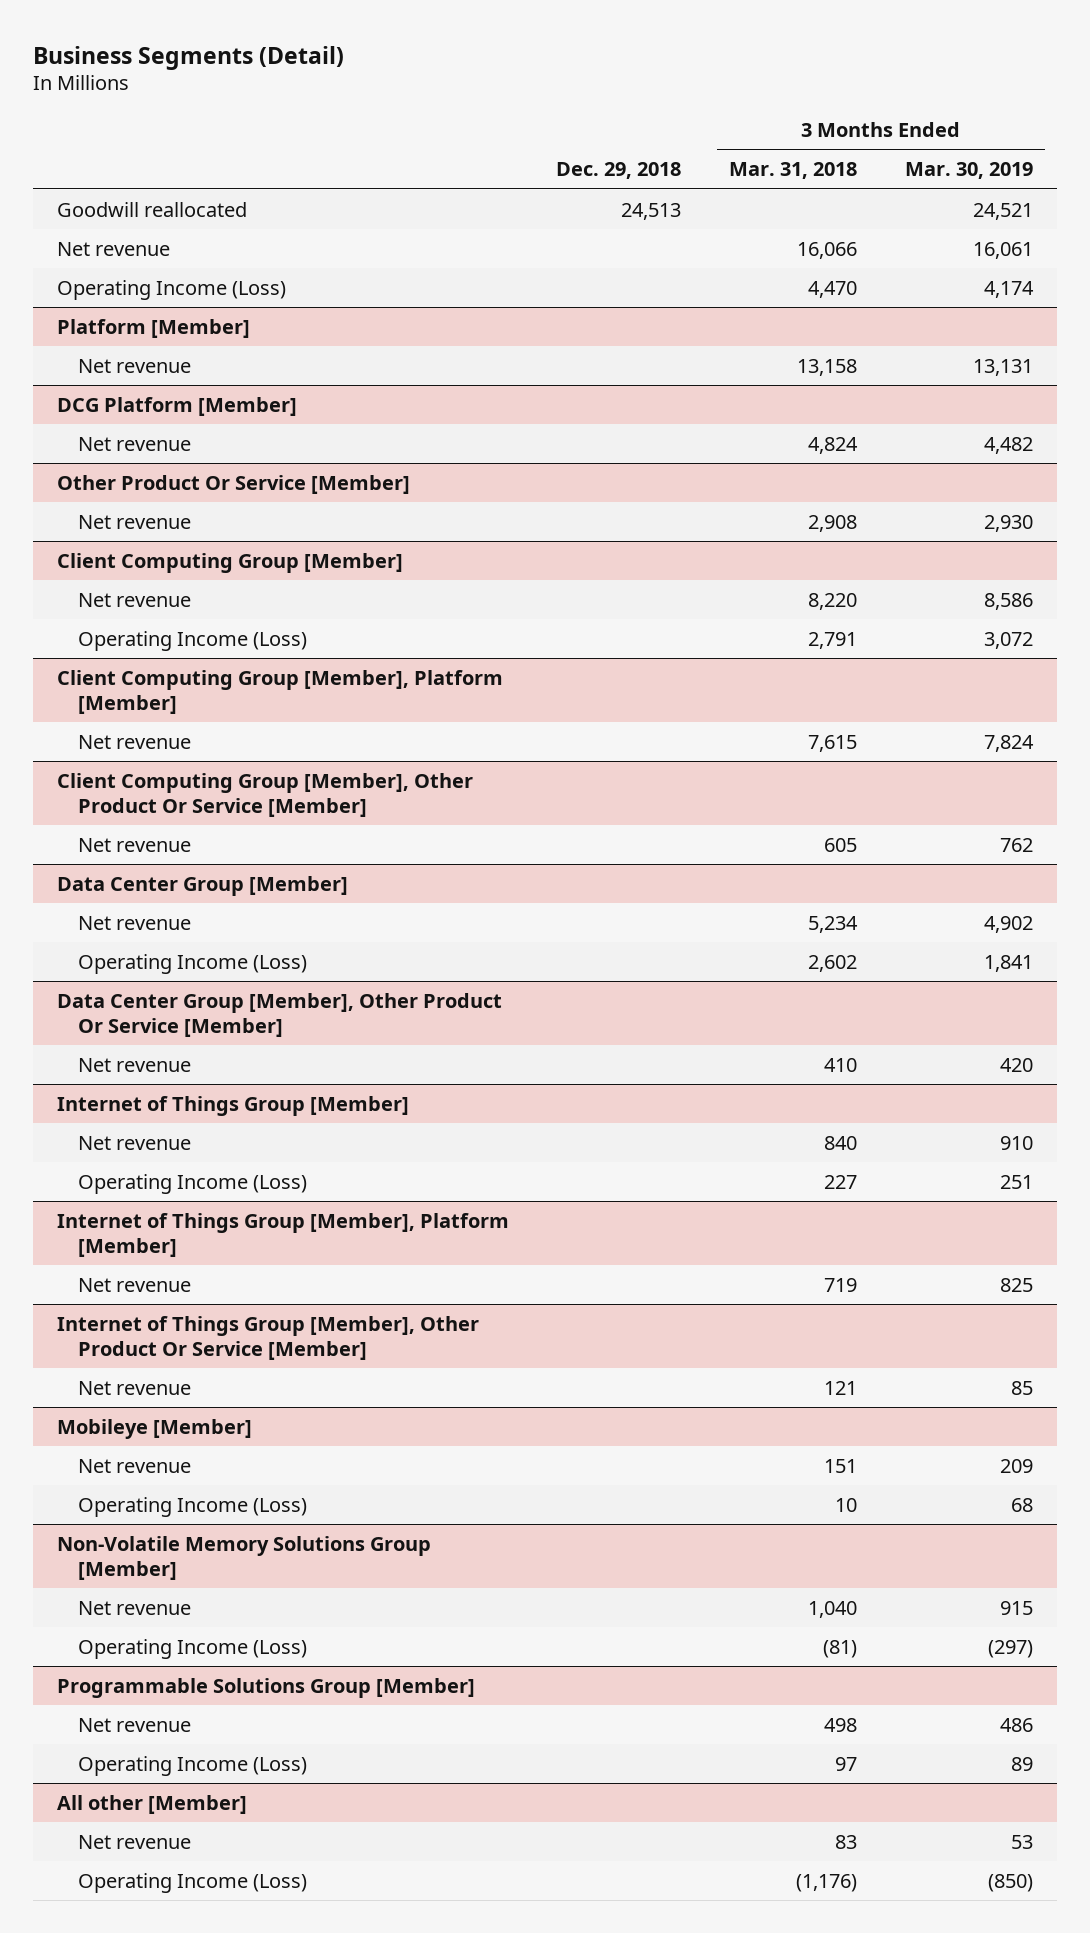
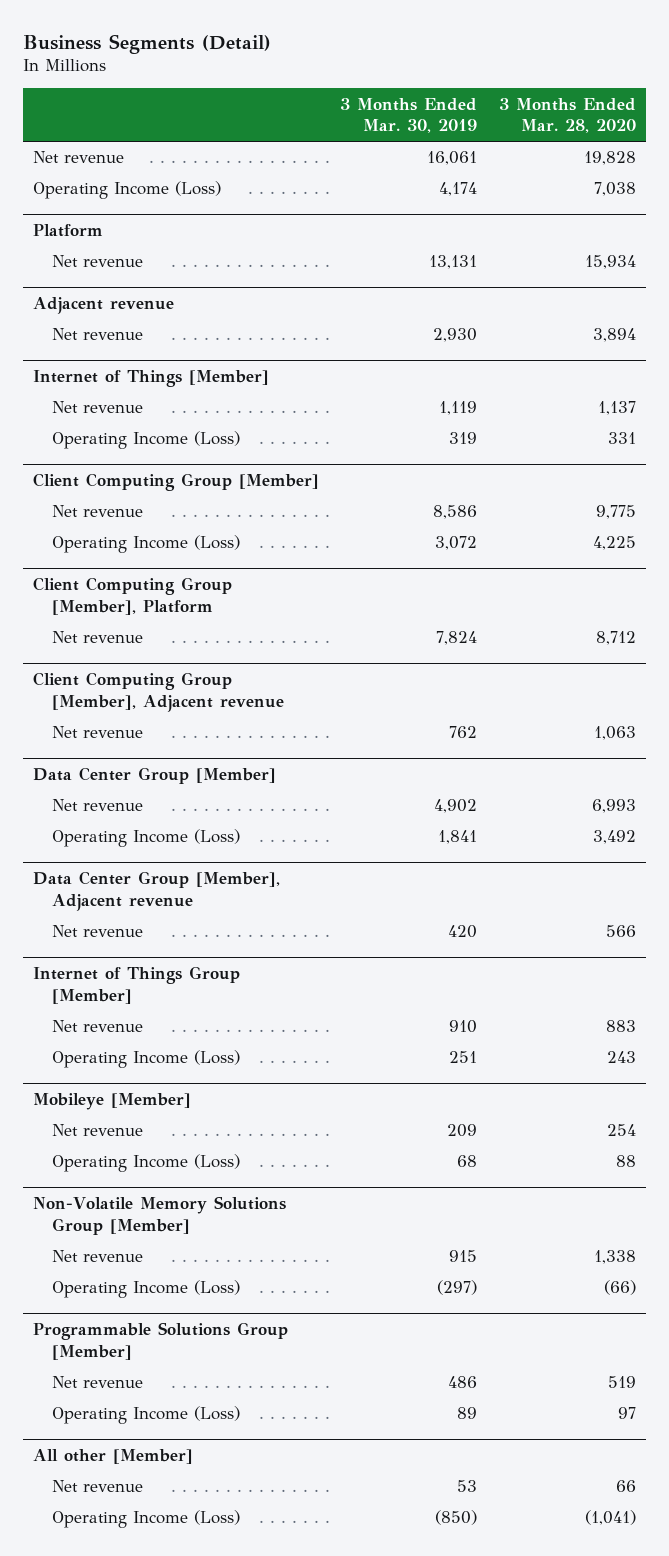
[556,162,682,180] Dec. 29, 2018 -> none
[729,162,858,180] Mar. 31, 2018 -> none
none -> [498,97,636,134] 3 Months Ended Mar. 28, 2020
[56,201,247,217] Goodwill reallocated -> none
[56,318,250,338] Platform [Member] -> [33,224,104,238] Platform
[56,396,297,416] DCG Platform [Member] -> none
[78,436,192,451] Net revenue -> none
[56,474,410,494] Other Product Or Service [Member] -> [33,297,175,315] Adjacent revenue
none -> [33,370,270,388] Internet of Things [Member]
none -> [52,401,144,414] Net revenue
none -> [52,431,241,450] Operating Income (Loss)
[56,669,503,715] Client Computing Group [Member], Platform [Member] -> [33,577,233,615] Client Computing Group [Member], Platform
[56,772,473,818] Client Computing Group [Member], Other Product Or Service [Member] -> none
none -> [33,672,285,712] Client Computing Group [Member], Adjacent revenue
[56,992,502,1038] Data Center Group [Member], Other Product Or Service [Member] -> none
none -> [33,871,281,911] Data Center Group [Member], Adjacent revenue
[56,1212,509,1258] Internet of Things Group [Member], Platform [Member] -> none
[78,1277,192,1292] Net revenue -> none
[56,1315,479,1361] Internet of Things Group [Member], Other Product Or Service [Member] -> none
[78,1380,192,1395] Net revenue -> none

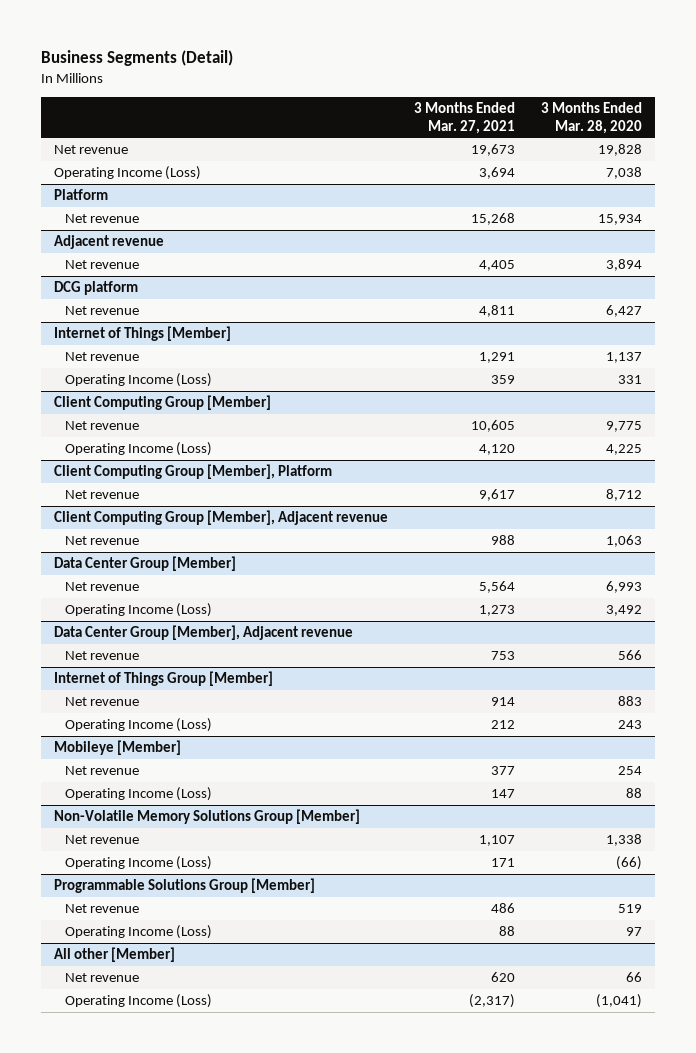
[340,97,478,134] 3 Months Ended Mar. 30, 2019 -> none
none -> [413,102,515,134] 3 Months Ended Mar. 27, 2021
none -> [53,280,138,295] DCG platform
none -> [65,305,140,315] Net revenue

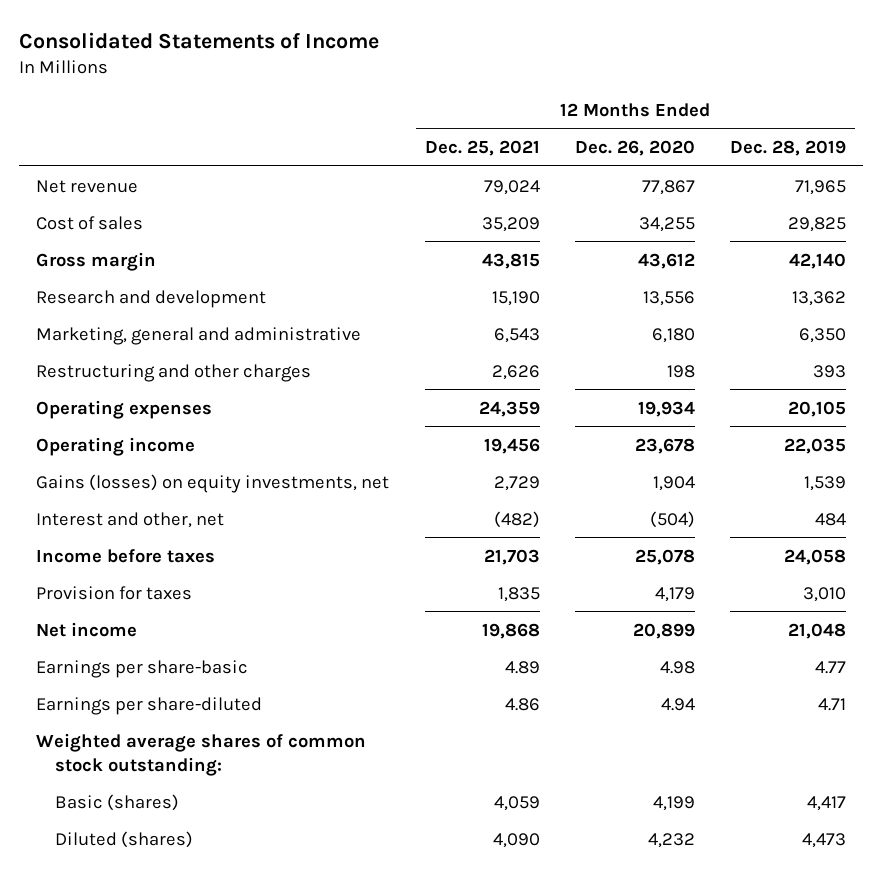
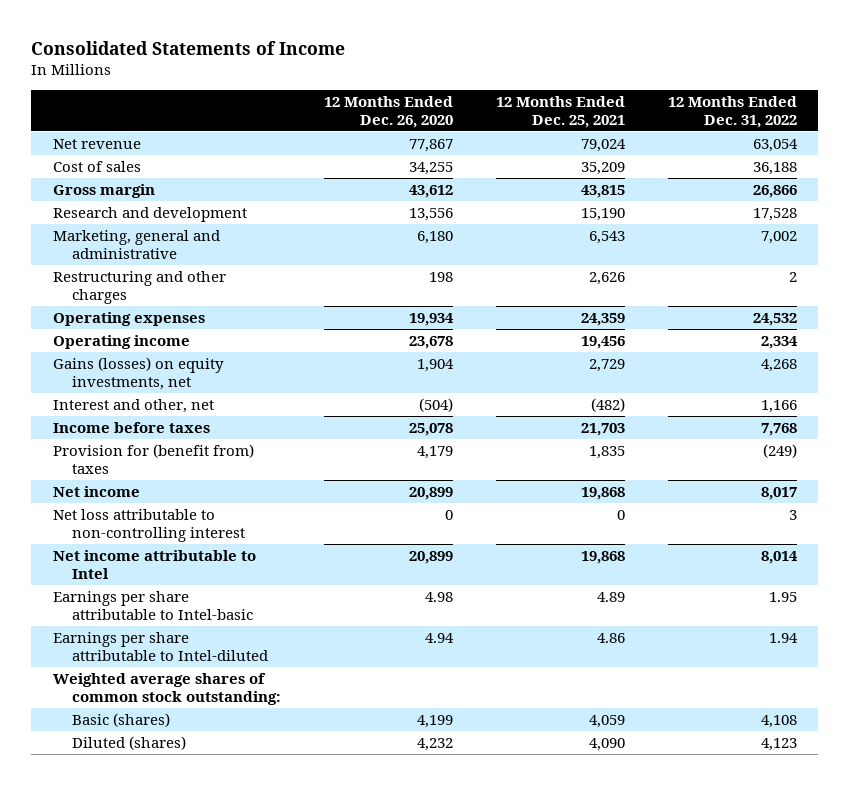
[729,140,846,157] Dec. 28, 2019 -> none
none -> [667,96,797,129] 12 Months Ended Dec. 31, 2022
[36,585,193,600] Provision for taxes -> [52,443,254,474] Provision for (benefit from) taxes
none -> [52,508,245,542] Net loss attributable to non-controlling interest
none -> [52,549,256,579] Net income attributable to Intel
[36,659,249,678] Earnings per share-basic -> [52,590,253,620] Earnings per share attributable to Intel-basic
[36,696,263,715] Earnings per share-diluted -> [52,631,268,661] Earnings per share attributable to Intel-diluted

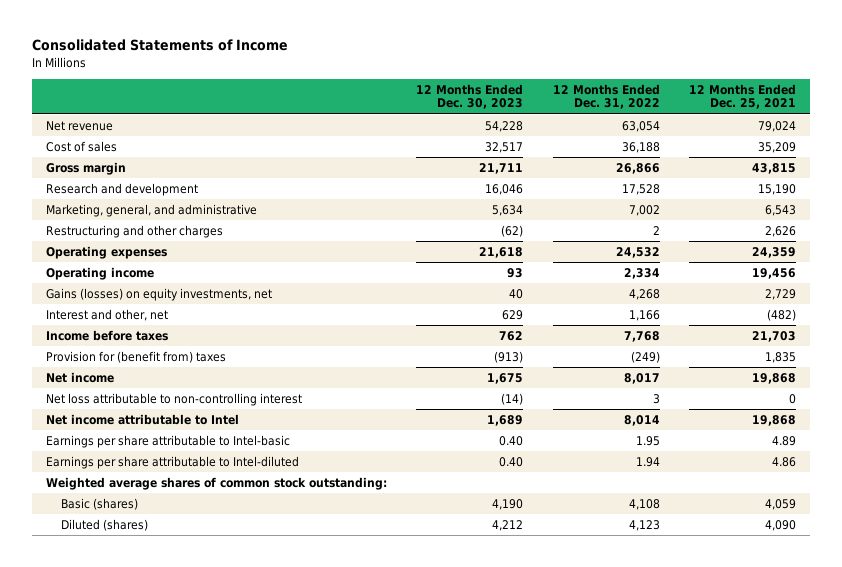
[323,96,453,129] 12 Months Ended Dec. 26, 2020 -> none
none -> [416,83,524,110] 12 Months Ended Dec. 30, 2023
[52,229,220,259] Marketing, general and administrative -> [46,204,258,218] Marketing, general, and administrative

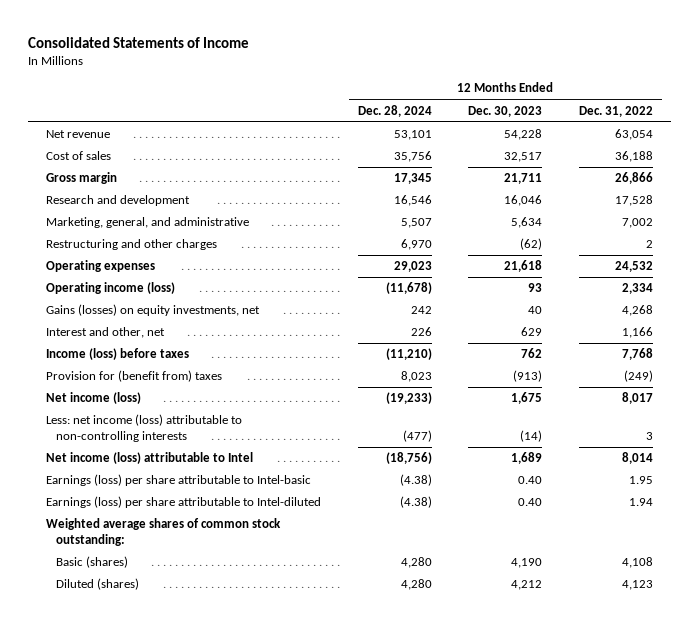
[688,83,796,110] 12 Months Ended Dec. 25, 2021 -> none
none -> [357,104,432,117] Dec. 28, 2024
[46,267,155,281] Operating income -> [46,282,176,295] Operating income (loss)
[46,330,169,342] Income before taxes -> [46,348,190,361] Income (loss) before taxes
[46,372,115,384] Net income -> [46,392,142,405] Net income (loss)
[46,393,303,407] Net loss attributable to non-controlling interest -> [46,414,243,442] Less: net income (loss) attributable to non-controlling interests
[46,414,240,426] Net income attributable to Intel -> [46,452,254,465] Net income (loss) attributable to Intel
[46,435,291,449] Earnings per share attributable to Intel-basic -> [46,474,312,487] Earnings (loss) per share attributable to Intel-basic
[46,456,300,470] Earnings per share attributable to Intel-diluted -> [46,496,322,509] Earnings (loss) per share attributable to Intel-diluted

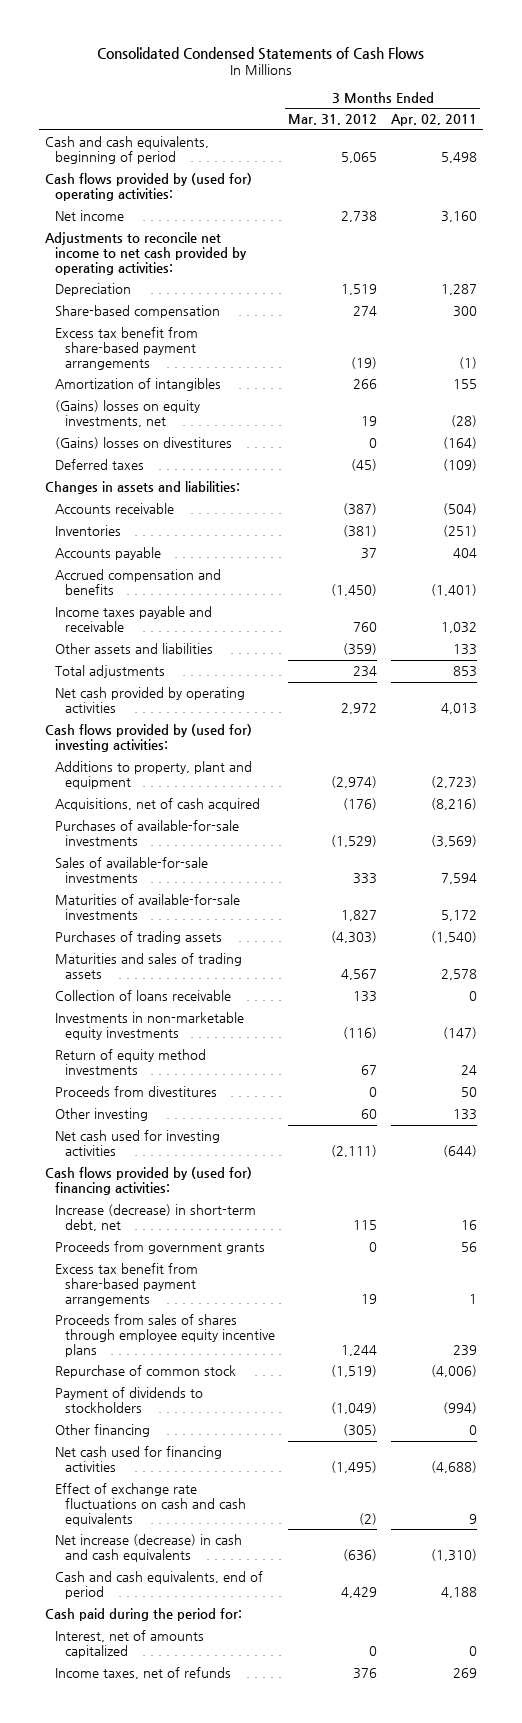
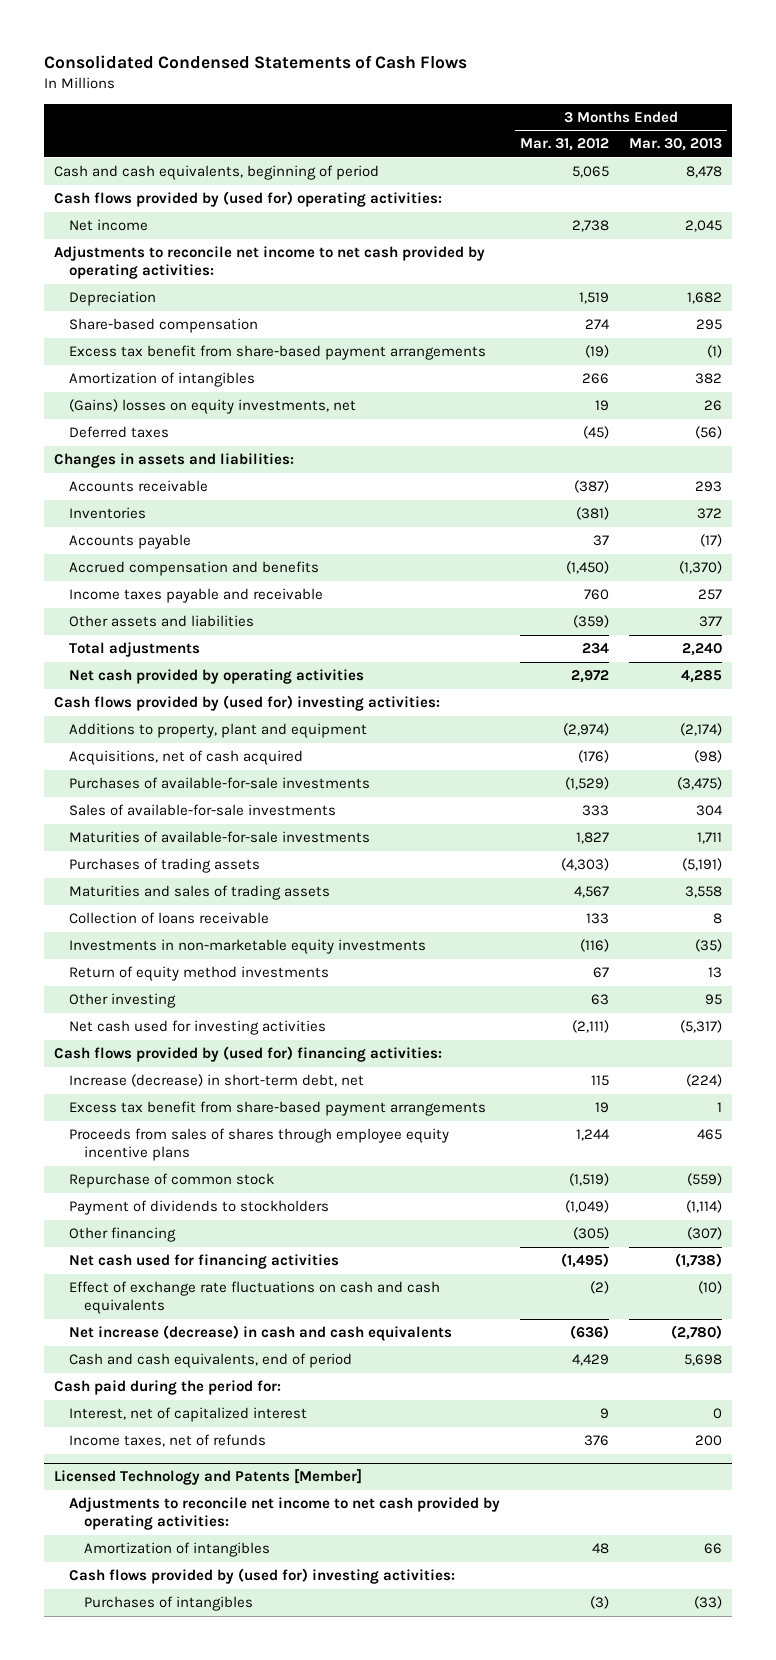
[390,114,477,127] Apr. 02, 2011 -> none
none -> [628,138,722,152] Mar. 30, 2013
[55,437,233,450] (Gains) losses on divestitures -> none
[55,1086,218,1098] Proceeds from divestitures -> none
[361,1109,378,1120] 60 -> [590,994,609,1006] 63
[55,1241,266,1255] Proceeds from government grants -> none
[55,1630,205,1659] Interest, net of amounts capitalized -> [68,1407,307,1423] Interest, net of capitalized interest
[369,1646,378,1657] 0 -> [599,1408,609,1420] 9
none -> [54,1469,363,1486] Licensed Technology and Patents [Member]
none -> [68,1497,500,1531] Adjustments to reconcile net income to net cash provided by operating activities:
none -> [83,1542,270,1558] Amortization of intangibles
none -> [68,1568,455,1585] Cash flows provided by (used for) investing activities:
none -> [83,1596,253,1612] Purchases of intangibles

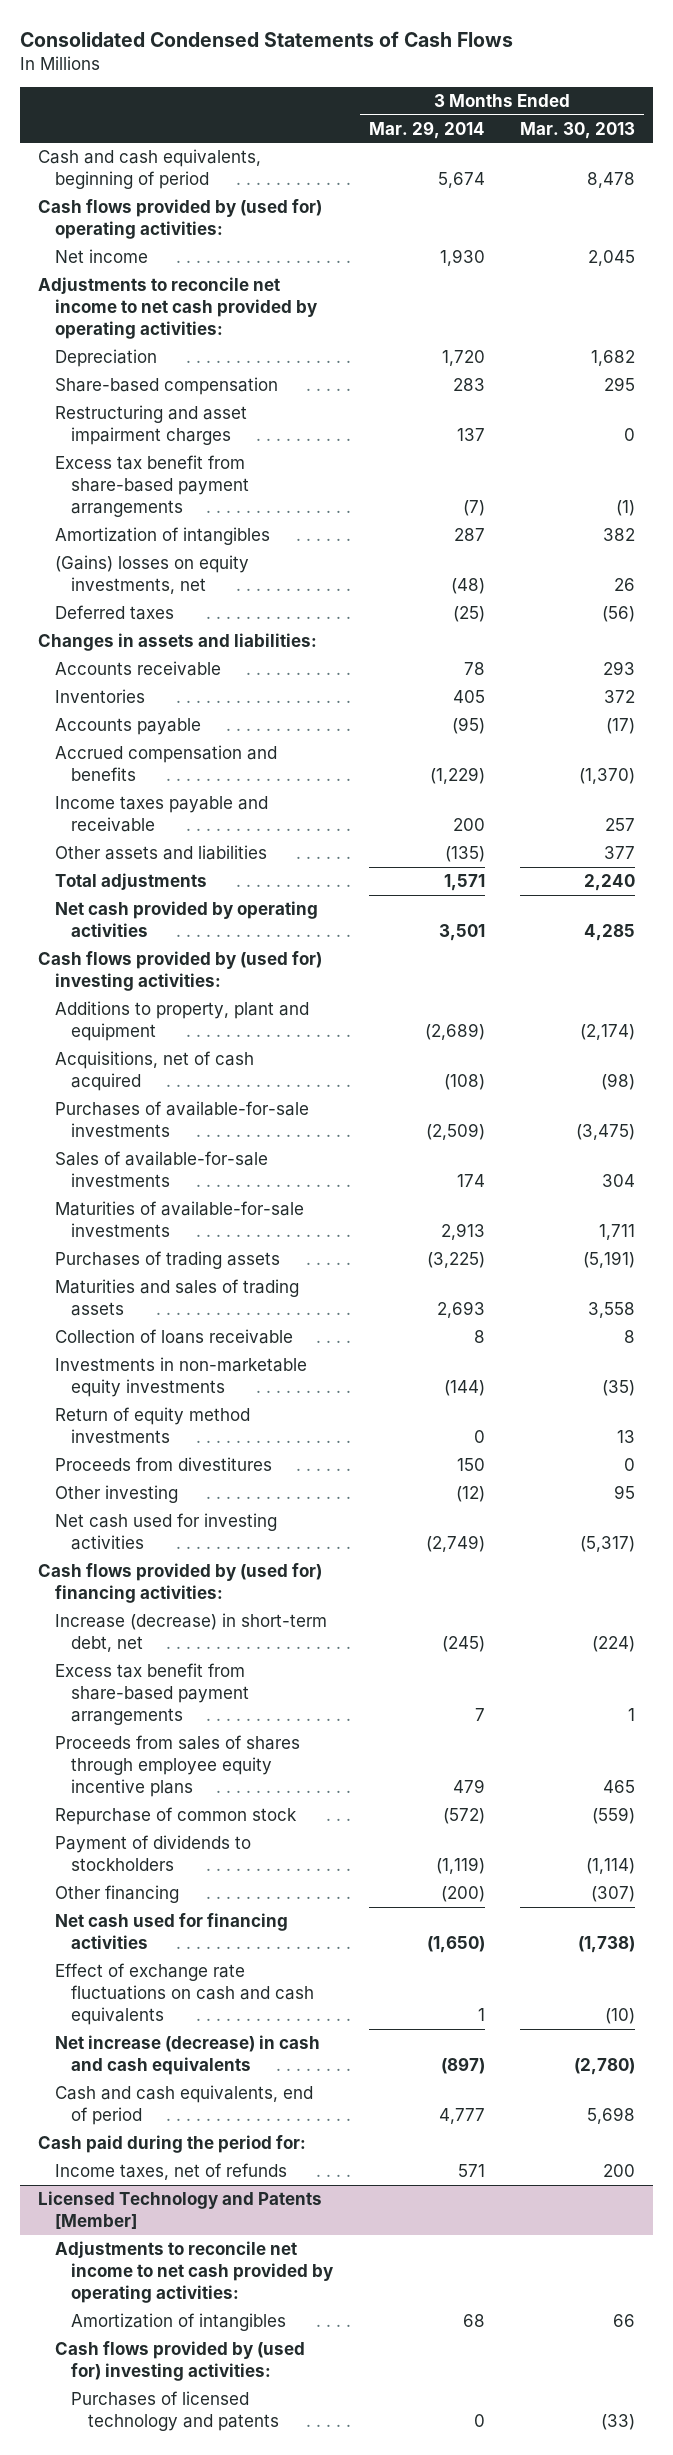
[519,138,609,152] Mar. 31, 2012 -> none
none -> [368,120,485,139] Mar. 29, 2014
none -> [54,405,247,446] Restructuring and asset impairment charges
none -> [54,1457,272,1472] Proceeds from divestitures
[68,1407,307,1423] Interest, net of capitalized interest -> none
[83,1596,253,1612] Purchases of intangibles -> [71,2391,280,2432] Purchases of licensed technology and patents

